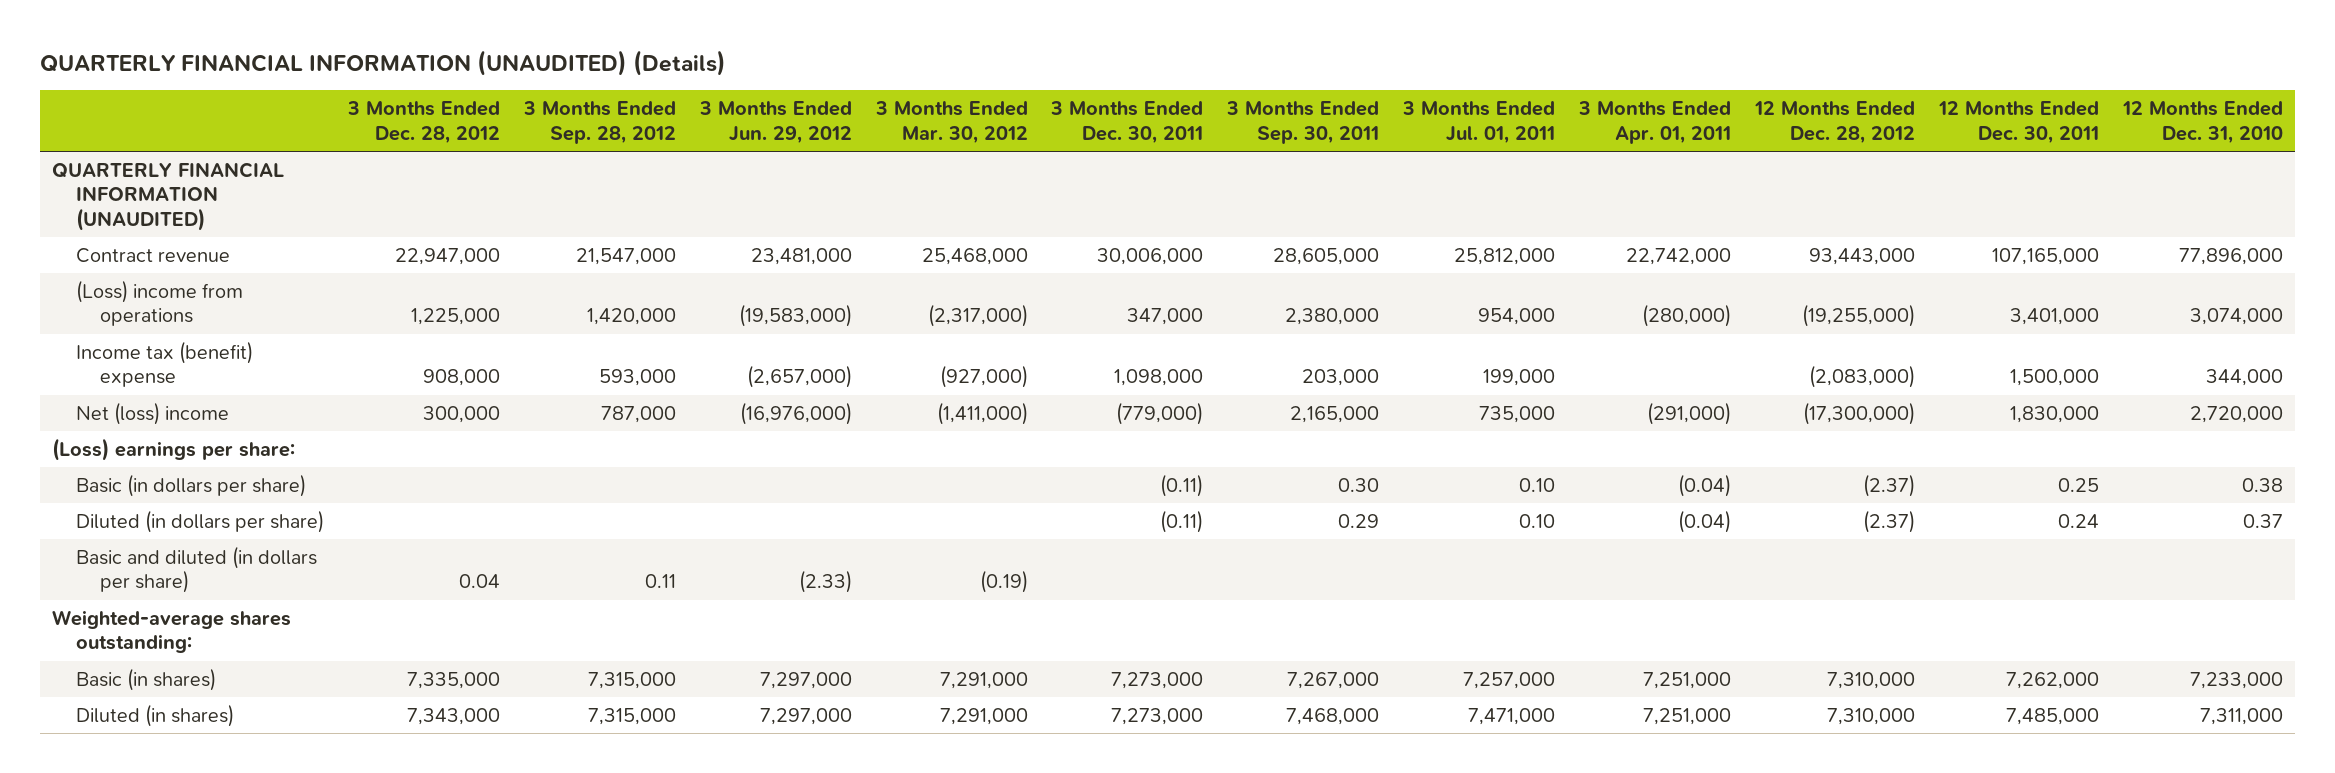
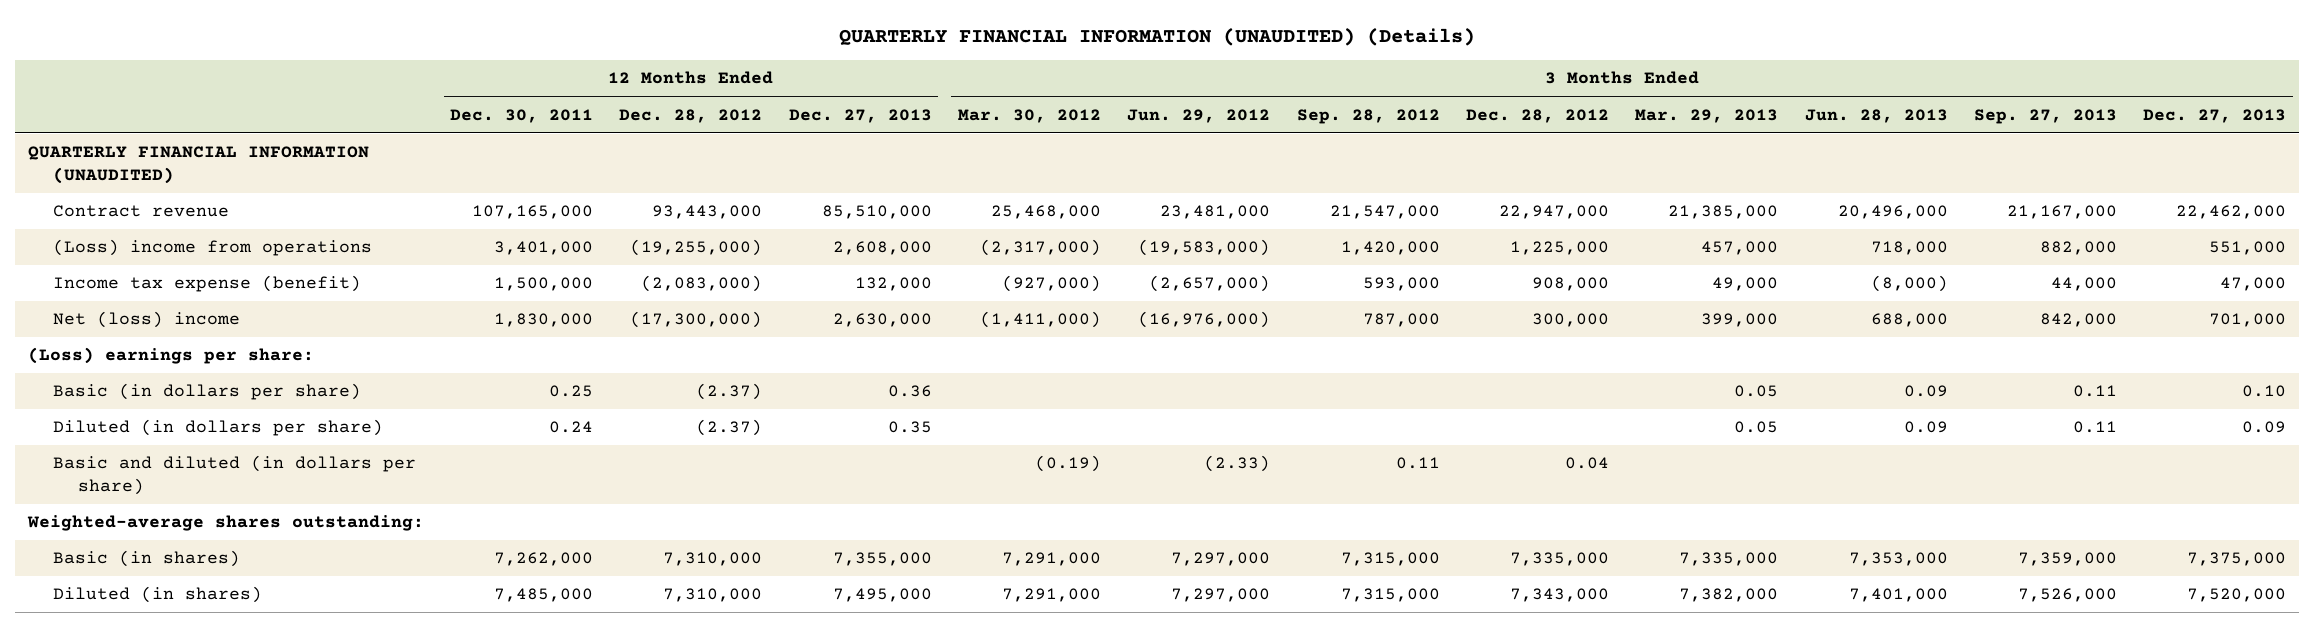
[1050,101,1204,144] 3 Months Ended Dec. 30, 2011 -> none
[1226,101,1380,144] 3 Months Ended Sep. 30, 2011 -> none
[1402,101,1556,144] 3 Months Ended Jul. 01, 2011 -> none
[1578,101,1732,144] 3 Months Ended Apr. 01, 2011 -> none
[2121,101,2283,144] 12 Months Ended Dec. 31, 2010 -> none
none -> [788,108,932,123] Dec. 27, 2013
none -> [1635,108,1779,123] Mar. 29, 2013
none -> [1804,108,1948,123] Jun. 28, 2013
none -> [1973,108,2117,124] Sep. 27, 2013
none -> [2143,108,2287,123] Dec. 27, 2013
[75,340,253,388] Income tax (benefit) expense -> [52,275,361,293] Income tax expense (benefit)

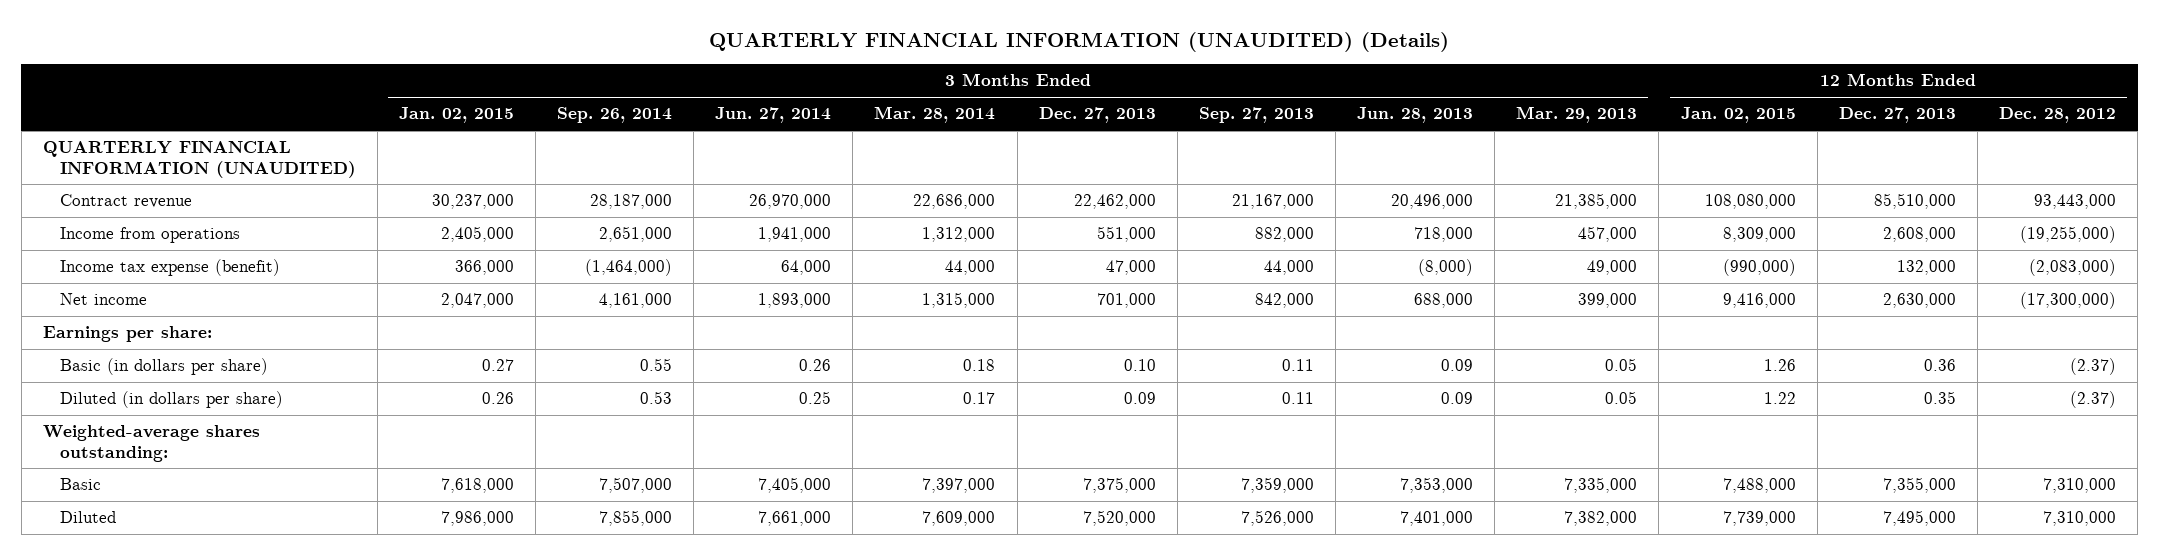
[450,108,594,123] Dec. 30, 2011 -> none
[958,108,1102,123] Mar. 30, 2012 -> none
[1127,108,1271,123] Jun. 29, 2012 -> none
[1296,108,1440,124] Sep. 28, 2012 -> none
[1465,108,1609,123] Dec. 28, 2012 -> none
none -> [398,107,514,124] Jan. 02, 2015
none -> [557,107,673,124] Sep. 26, 2014
none -> [715,107,832,124] Jun. 27, 2014
none -> [874,106,996,124] Mar. 28, 2014
none -> [1680,107,1796,124] Jan. 02, 2015
[52,239,372,257] (Loss) income from operations -> [59,227,240,244] Income from operations
[52,311,240,329] Net (loss) income -> [59,293,147,306] Net income
[27,347,314,365] (Loss) earnings per share: -> [42,326,212,343] Earnings per share:
[52,455,416,495] Basic and diluted (in dollars per share) -> none
[52,550,240,568] Basic (in shares) -> [59,478,101,491] Basic
[52,586,262,604] Diluted (in shares) -> [59,511,116,524] Diluted

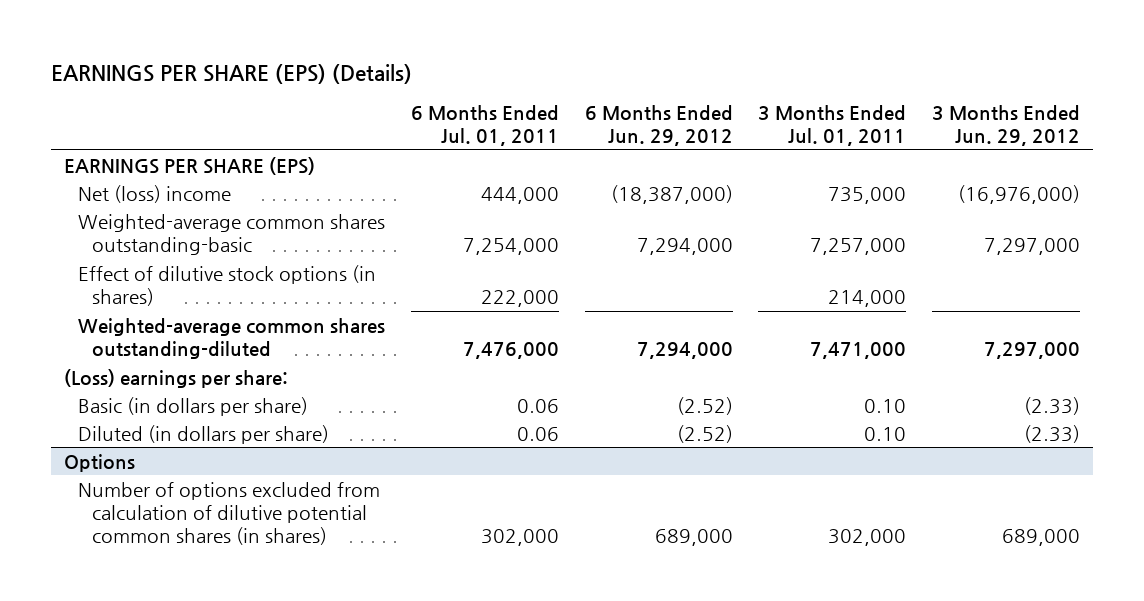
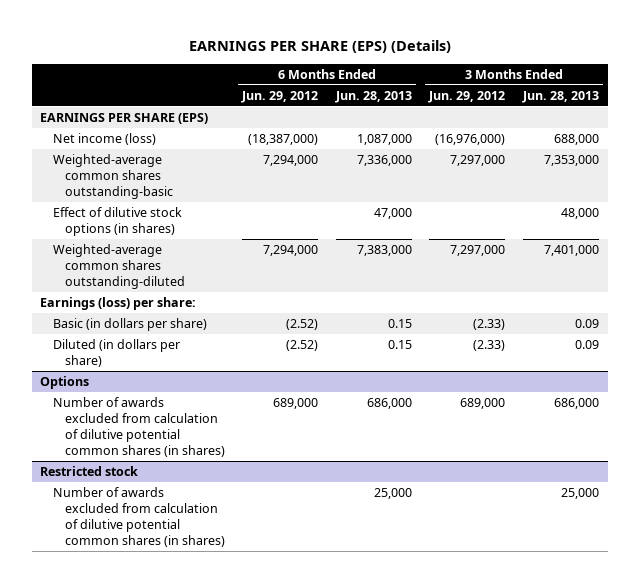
[410,104,559,146] 6 Months Ended Jul. 01, 2011 -> none
[758,104,907,146] 3 Months Ended Jul. 01, 2011 -> none
none -> [334,90,412,103] Jun. 28, 2013
none -> [522,90,600,103] Jun. 28, 2013
[78,184,232,203] Net (loss) income -> [52,133,156,146] Net income (loss)
[64,368,289,388] (Loss) earnings per share: -> [40,297,197,311] Earnings (loss) per share:
[78,481,381,546] Number of options excluded from calculation of dilutive potential common shares (in shares) -> [52,397,225,458] Number of awards excluded from calculation of dilutive potential common shares (in shares)
none -> [40,466,139,477] Restricted stock
none -> [52,487,225,548] Number of awards excluded from calculation of dilutive potential common shares (in shares)

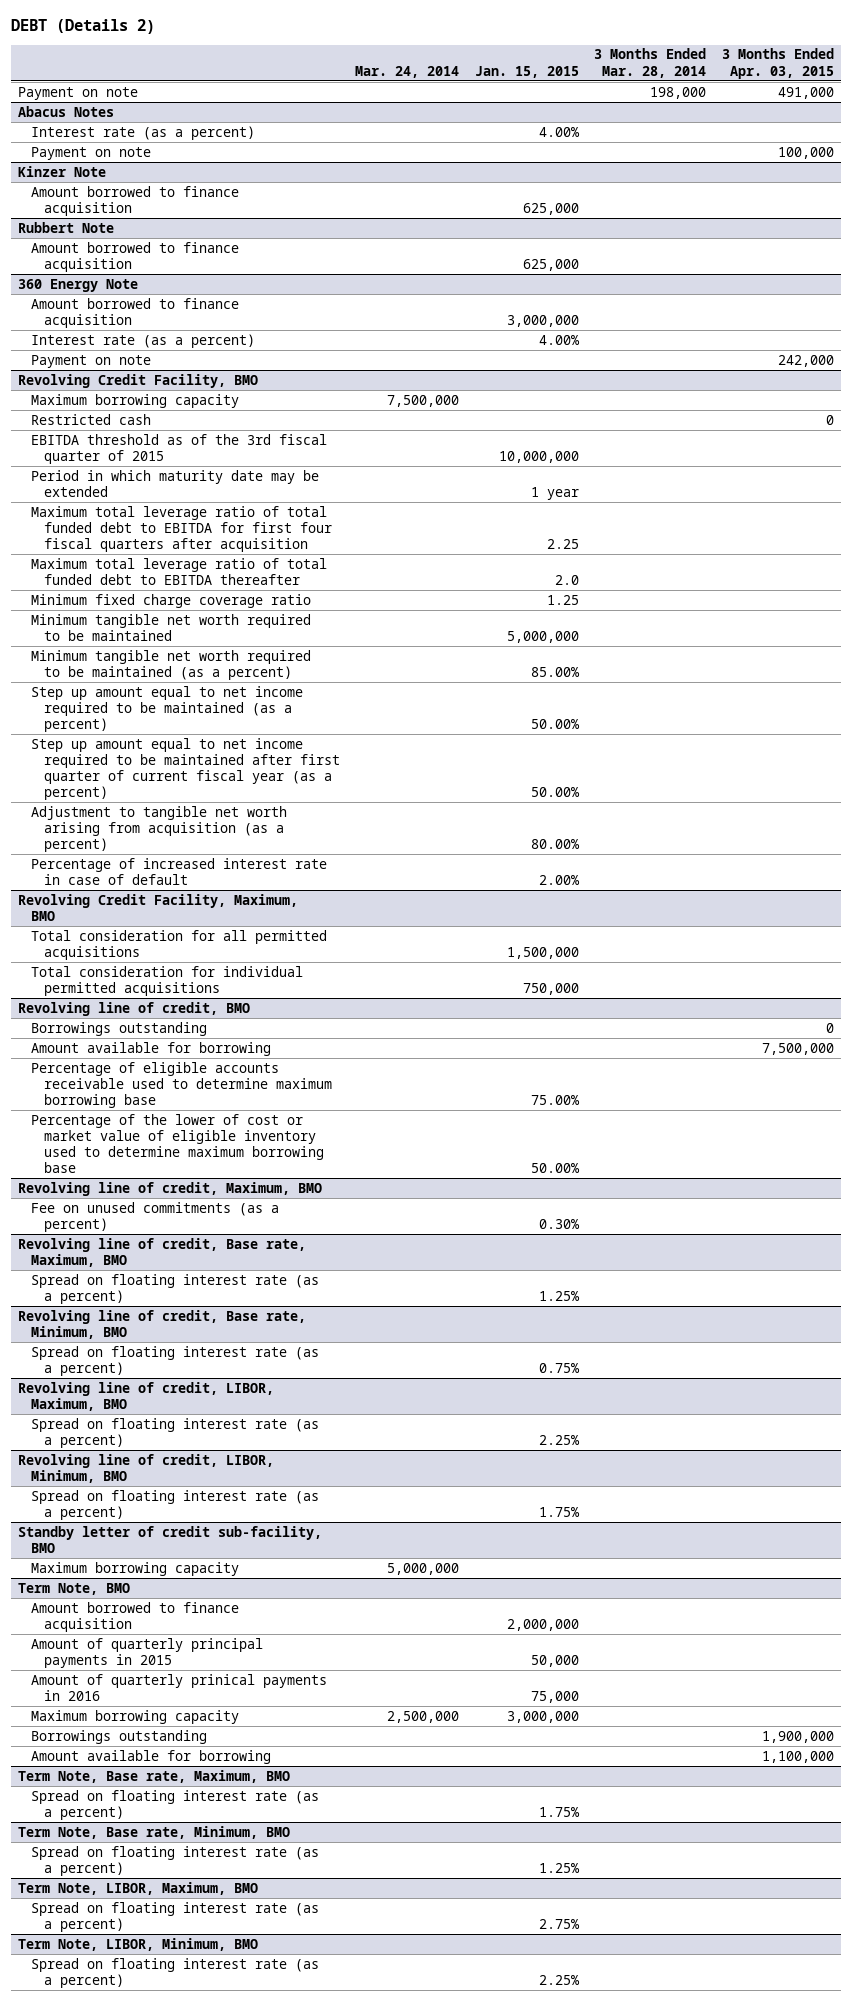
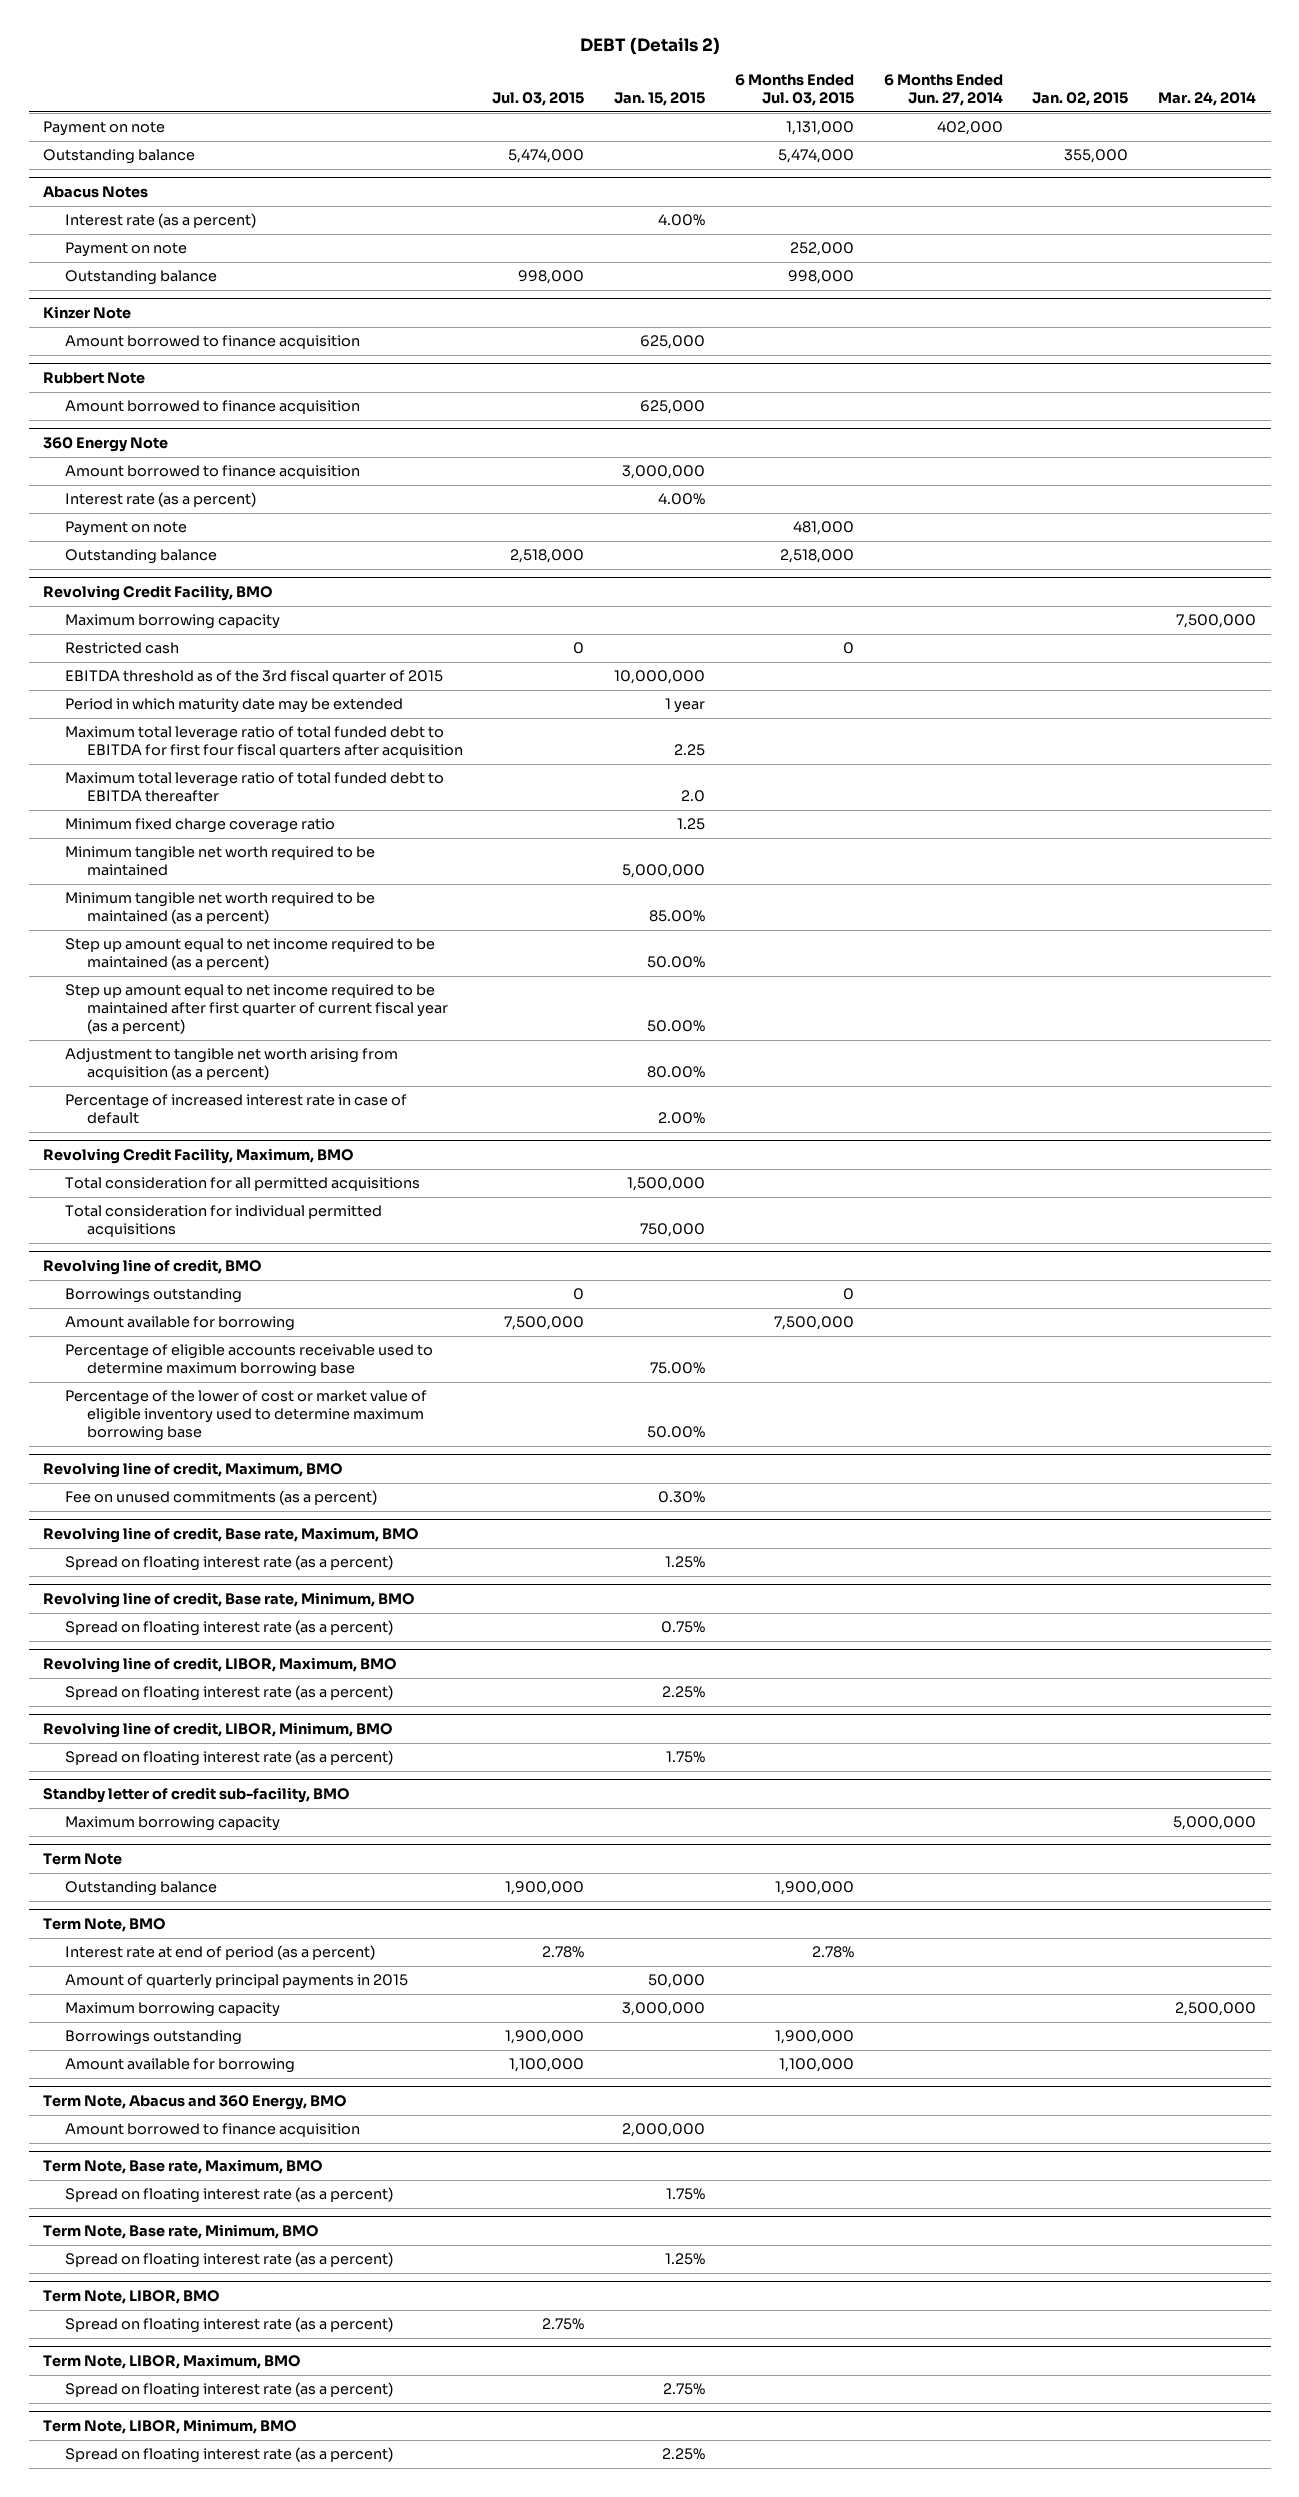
[594,48,707,78] 3 Months Ended Mar. 28, 2014 -> none
[721,48,834,79] 3 Months Ended Apr. 03, 2015 -> none
none -> [492,92,585,107] Jul. 03, 2015
none -> [734,74,854,107] 6 Months Ended Jul. 03, 2015
none -> [883,74,1003,107] 6 Months Ended Jun. 27, 2014
none -> [1032,92,1129,107] Jan. 02, 2015
none -> [43,149,196,165] Outstanding balance
none -> [65,270,218,286] Outstanding balance
none -> [65,549,218,565] Outstanding balance
none -> [43,1853,123,1866] Term Note
none -> [65,1881,218,1897] Outstanding balance
[31,1601,240,1632] Amount borrowed to finance acquisition -> none
none -> [65,1945,376,1961] Interest rate at end of period (as a percent)
[31,1673,328,1701] Amount of quarterly prinical payments in 2016 -> none
none -> [43,2095,348,2111] Term Note, Abacus and 360 Energy, BMO
none -> [65,2123,361,2138] Amount borrowed to finance acquisition
none -> [43,2290,221,2305] Term Note, LIBOR, BMO
none -> [65,2317,394,2334] Spread on floating interest rate (as a percent)

